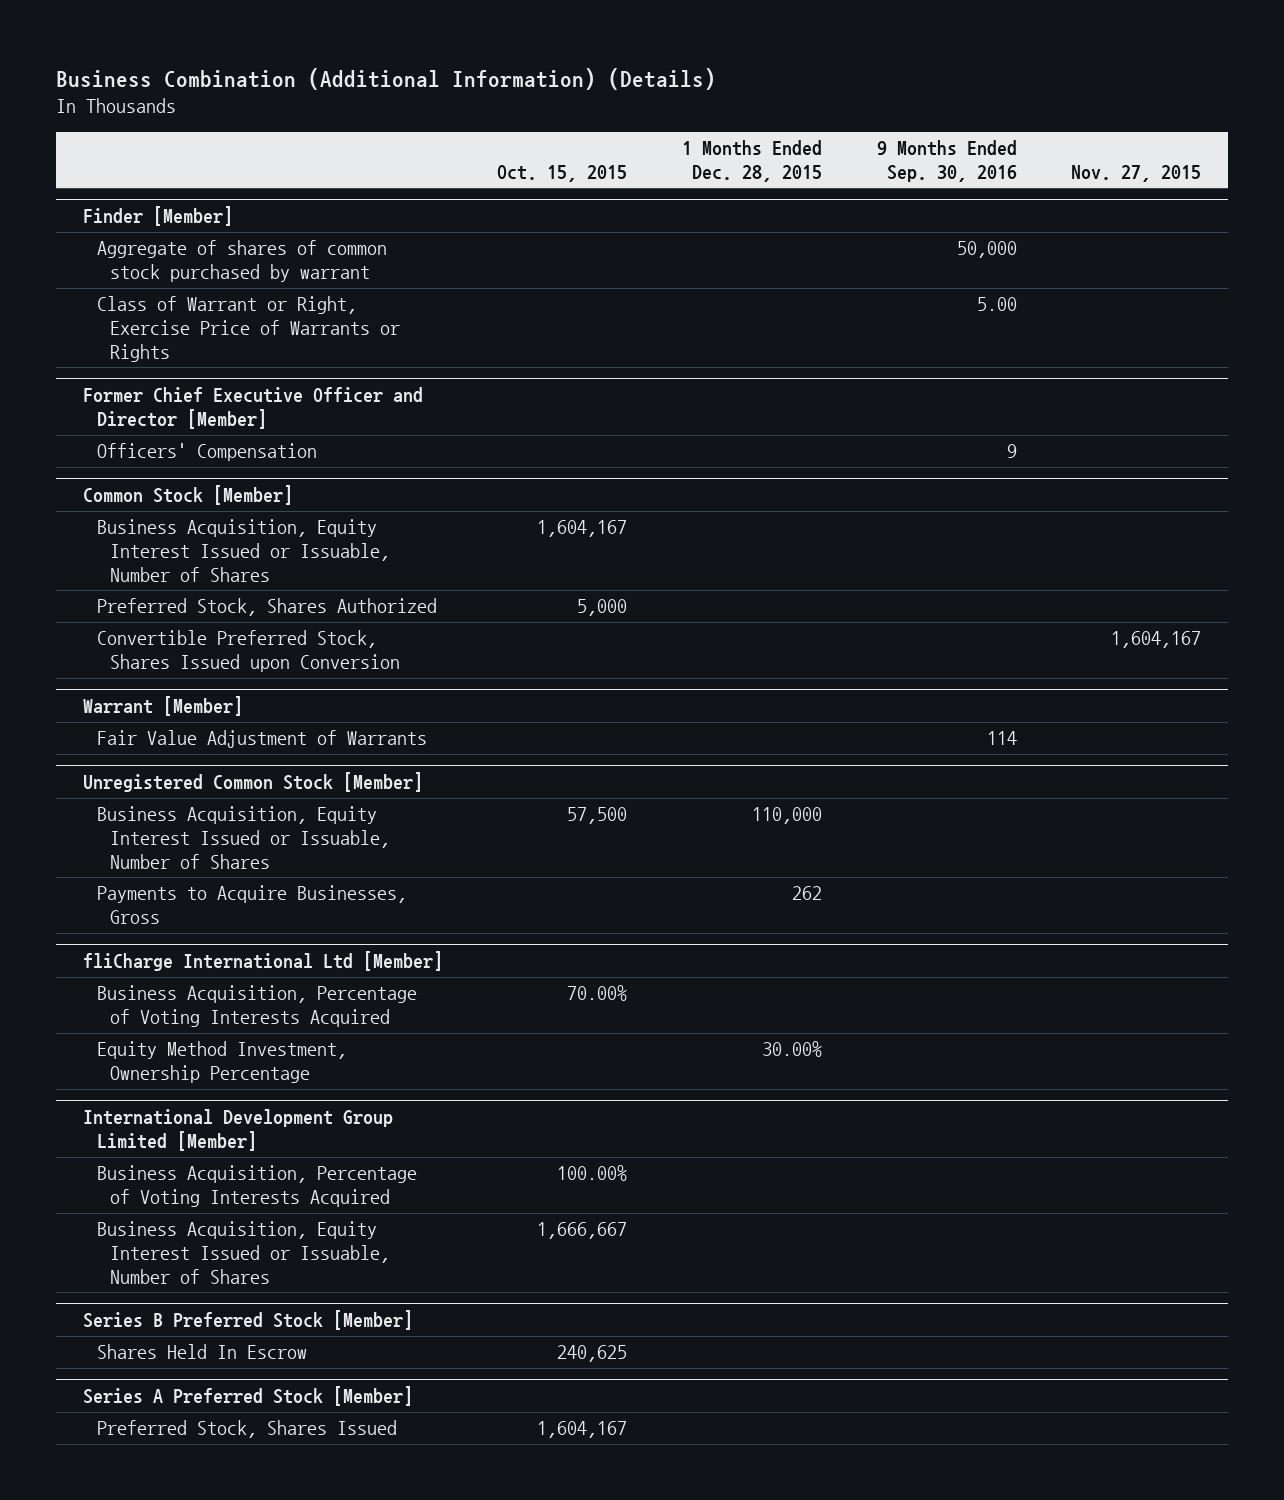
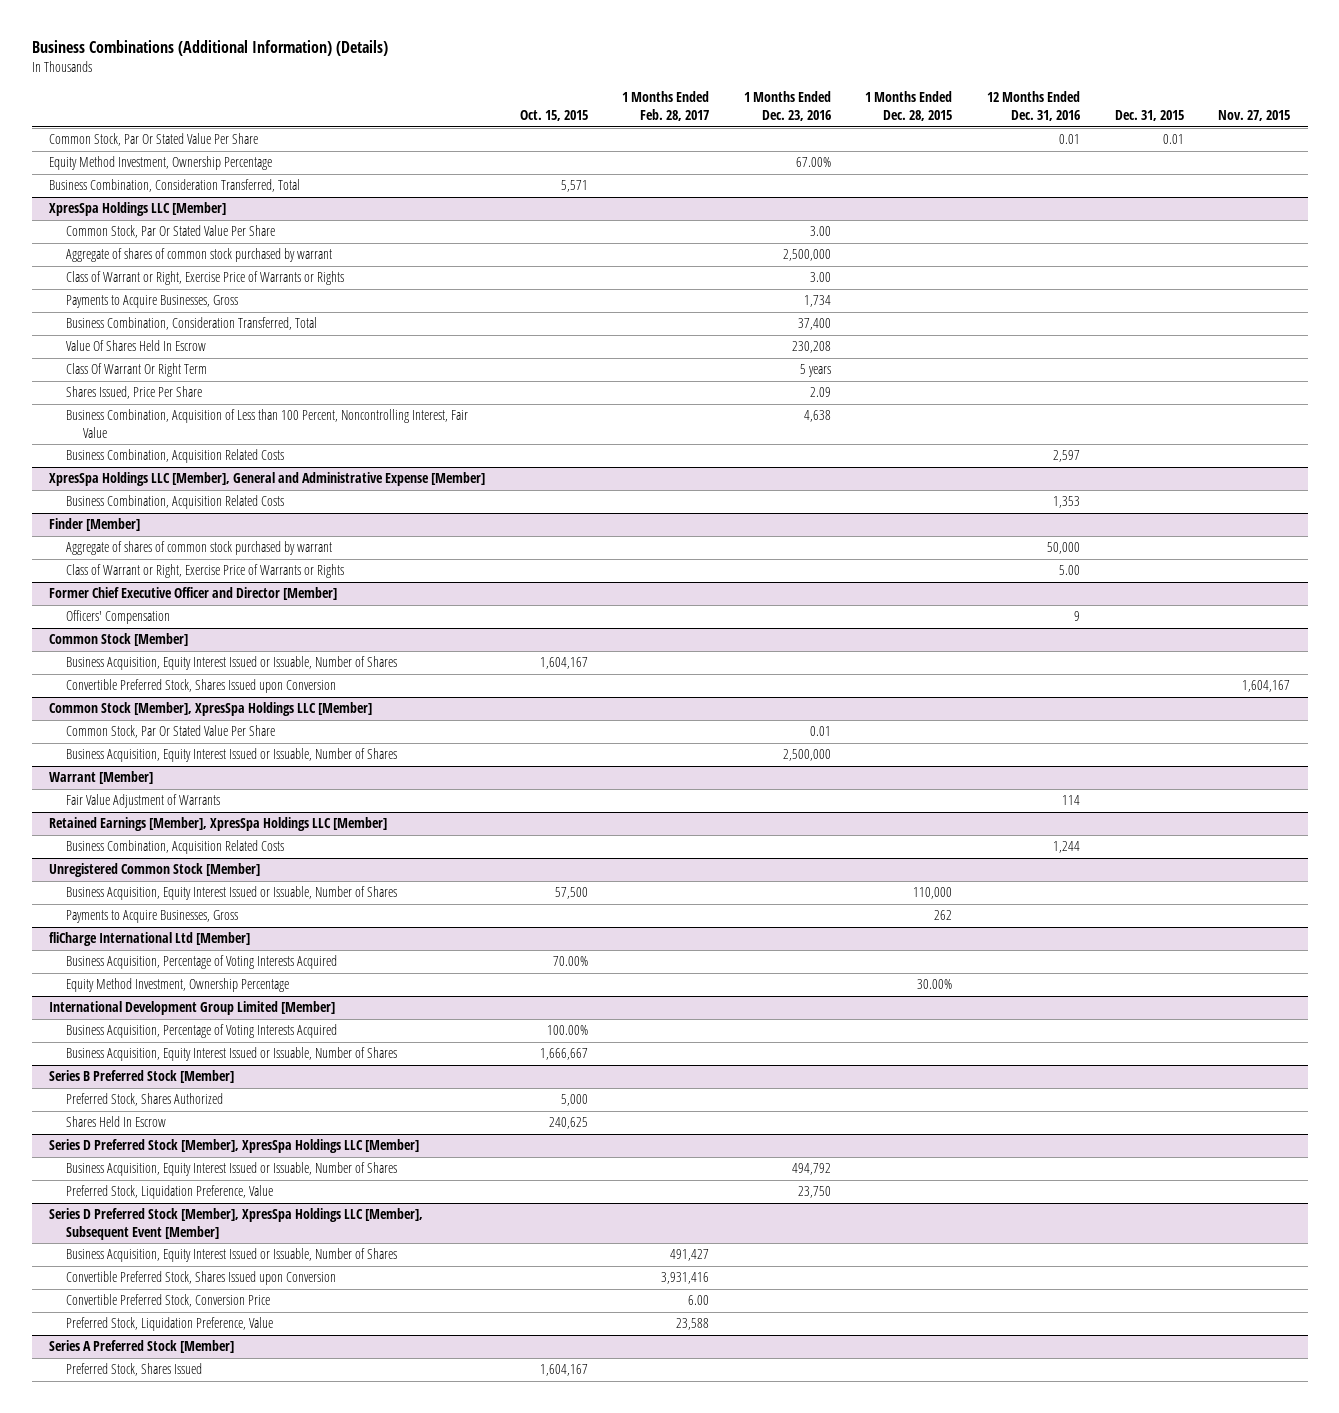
[55,67,716,90] Business Combination (Additional Information) (Details) -> [31,40,388,57] Business Combinations (Additional Information) (Details)
[876,139,1017,182] 9 Months Ended Sep. 30, 2016 -> none
none -> [622,91,710,122] 1 Months Ended Feb. 28, 2017
none -> [743,91,831,122] 1 Months Ended Dec. 23, 2016
none -> [987,91,1081,122] 12 Months Ended Dec. 31, 2016
none -> [1114,110,1184,122] Dec. 31, 2015
none -> [49,133,259,147] Common Stock, Par Or Stated Value Per Share
none -> [49,156,273,171] Equity Method Investment, Ownership Percentage
none -> [49,179,301,193] Business Combination, Consideration Transferred, Total
none -> [49,202,227,217] XpresSpa Holdings LLC [Member]
none -> [66,225,276,239] Common Stock, Par Or Stated Value Per Share
none -> [66,248,333,263] Aggregate of shares of common stock purchased by warrant
none -> [66,271,345,286] Class of Warrant or Right, Exercise Price of Warrants or Rights
none -> [66,295,239,309] Payments to Acquire Businesses, Gross
none -> [66,317,318,331] Business Combination, Consideration Transferred, Total
none -> [66,340,207,352] Value Of Shares Held In Escrow
none -> [66,363,208,378] Class Of Warrant Or Right Term
none -> [66,386,203,400] Shares Issued, Price Per Share
none -> [66,409,469,439] Business Combination, Acquisition of Less than 100 Percent, Noncontrolling Interest, Fair Value
none -> [66,449,285,464] Business Combination, Acquisition Related Costs
none -> [49,472,486,487] XpresSpa Holdings LLC [Member], General and Administrative Expense [Member]
none -> [66,495,285,510] Business Combination, Acquisition Related Costs
[96,598,437,617] Preferred Stock, Shares Authorized -> none
none -> [49,702,373,717] Common Stock [Member], XpresSpa Holdings LLC [Member]
none -> [66,725,276,739] Common Stock, Par Or Stated Value Per Share
none -> [66,748,398,763] Business Acquisition, Equity Interest Issued or Issuable, Number of Shares
none -> [49,817,388,832] Retained Earnings [Member], XpresSpa Holdings LLC [Member]
none -> [66,840,285,855] Business Combination, Acquisition Related Costs
none -> [66,1093,224,1107] Preferred Stock, Shares Authorized
none -> [49,1139,420,1154] Series D Preferred Stock [Member], XpresSpa Holdings LLC [Member]
none -> [66,1162,398,1177] Business Acquisition, Equity Interest Issued or Issuable, Number of Shares
none -> [66,1185,274,1200] Preferred Stock, Liquidation Preference, Value
none -> [49,1208,424,1241] Series D Preferred Stock [Member], XpresSpa Holdings LLC [Member], Subsequent Event [Member]
none -> [66,1248,398,1263] Business Acquisition, Equity Interest Issued or Issuable, Number of Shares
none -> [66,1271,337,1286] Convertible Preferred Stock, Shares Issued upon Conversion
none -> [66,1294,271,1308] Convertible Preferred Stock, Conversion Price
none -> [66,1317,274,1332] Preferred Stock, Liquidation Preference, Value

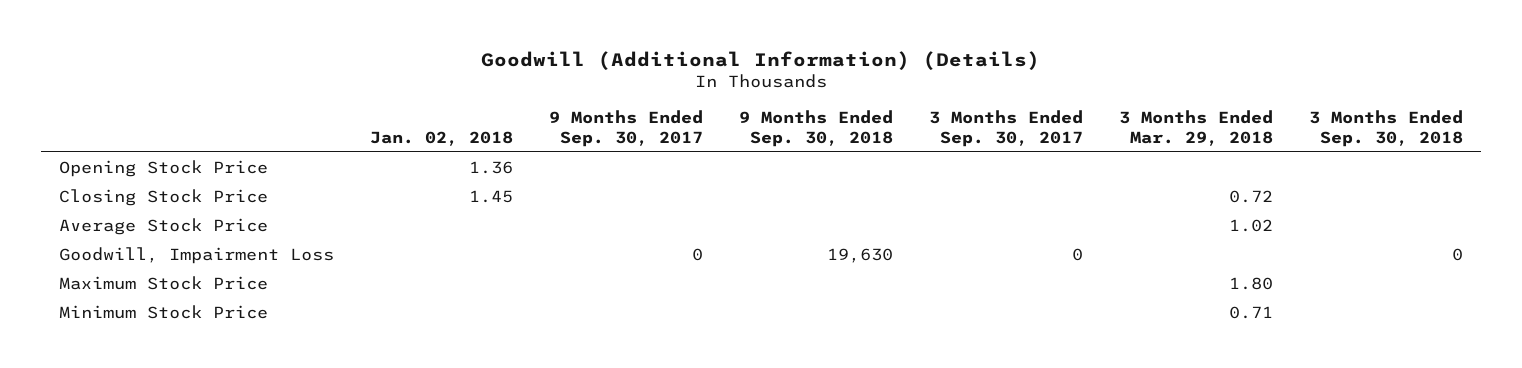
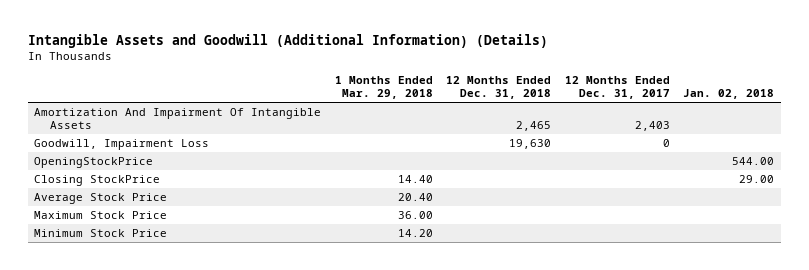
[481,51,1041,71] Goodwill (Additional Information) (Details) -> [27,33,548,48] Intangible Assets and Goodwill (Additional Information) (Details)
[549,110,704,147] 9 Months Ended Sep. 30, 2017 -> none
[739,110,894,147] 9 Months Ended Sep. 30, 2018 -> none
[929,110,1084,147] 3 Months Ended Sep. 30, 2017 -> none
[1119,110,1274,146] 3 Months Ended Mar. 29, 2018 -> none
[1309,110,1464,147] 3 Months Ended Sep. 30, 2018 -> none
none -> [334,76,433,100] 1 Months Ended Mar. 29, 2018
none -> [446,76,552,100] 12 Months Ended Dec. 31, 2018
none -> [564,76,670,100] 12 Months Ended Dec. 31, 2017
[59,160,269,178] Opening Stock Price -> none
[59,189,269,207] Closing Stock Price -> none
none -> [34,108,322,130] Amortization And Impairment Of Intangible Assets
none -> [34,157,154,169] OpeningStockPrice
none -> [34,175,161,187] Closing StockPrice
[59,218,269,236] Average Stock Price -> [34,193,168,205] Average Stock Price

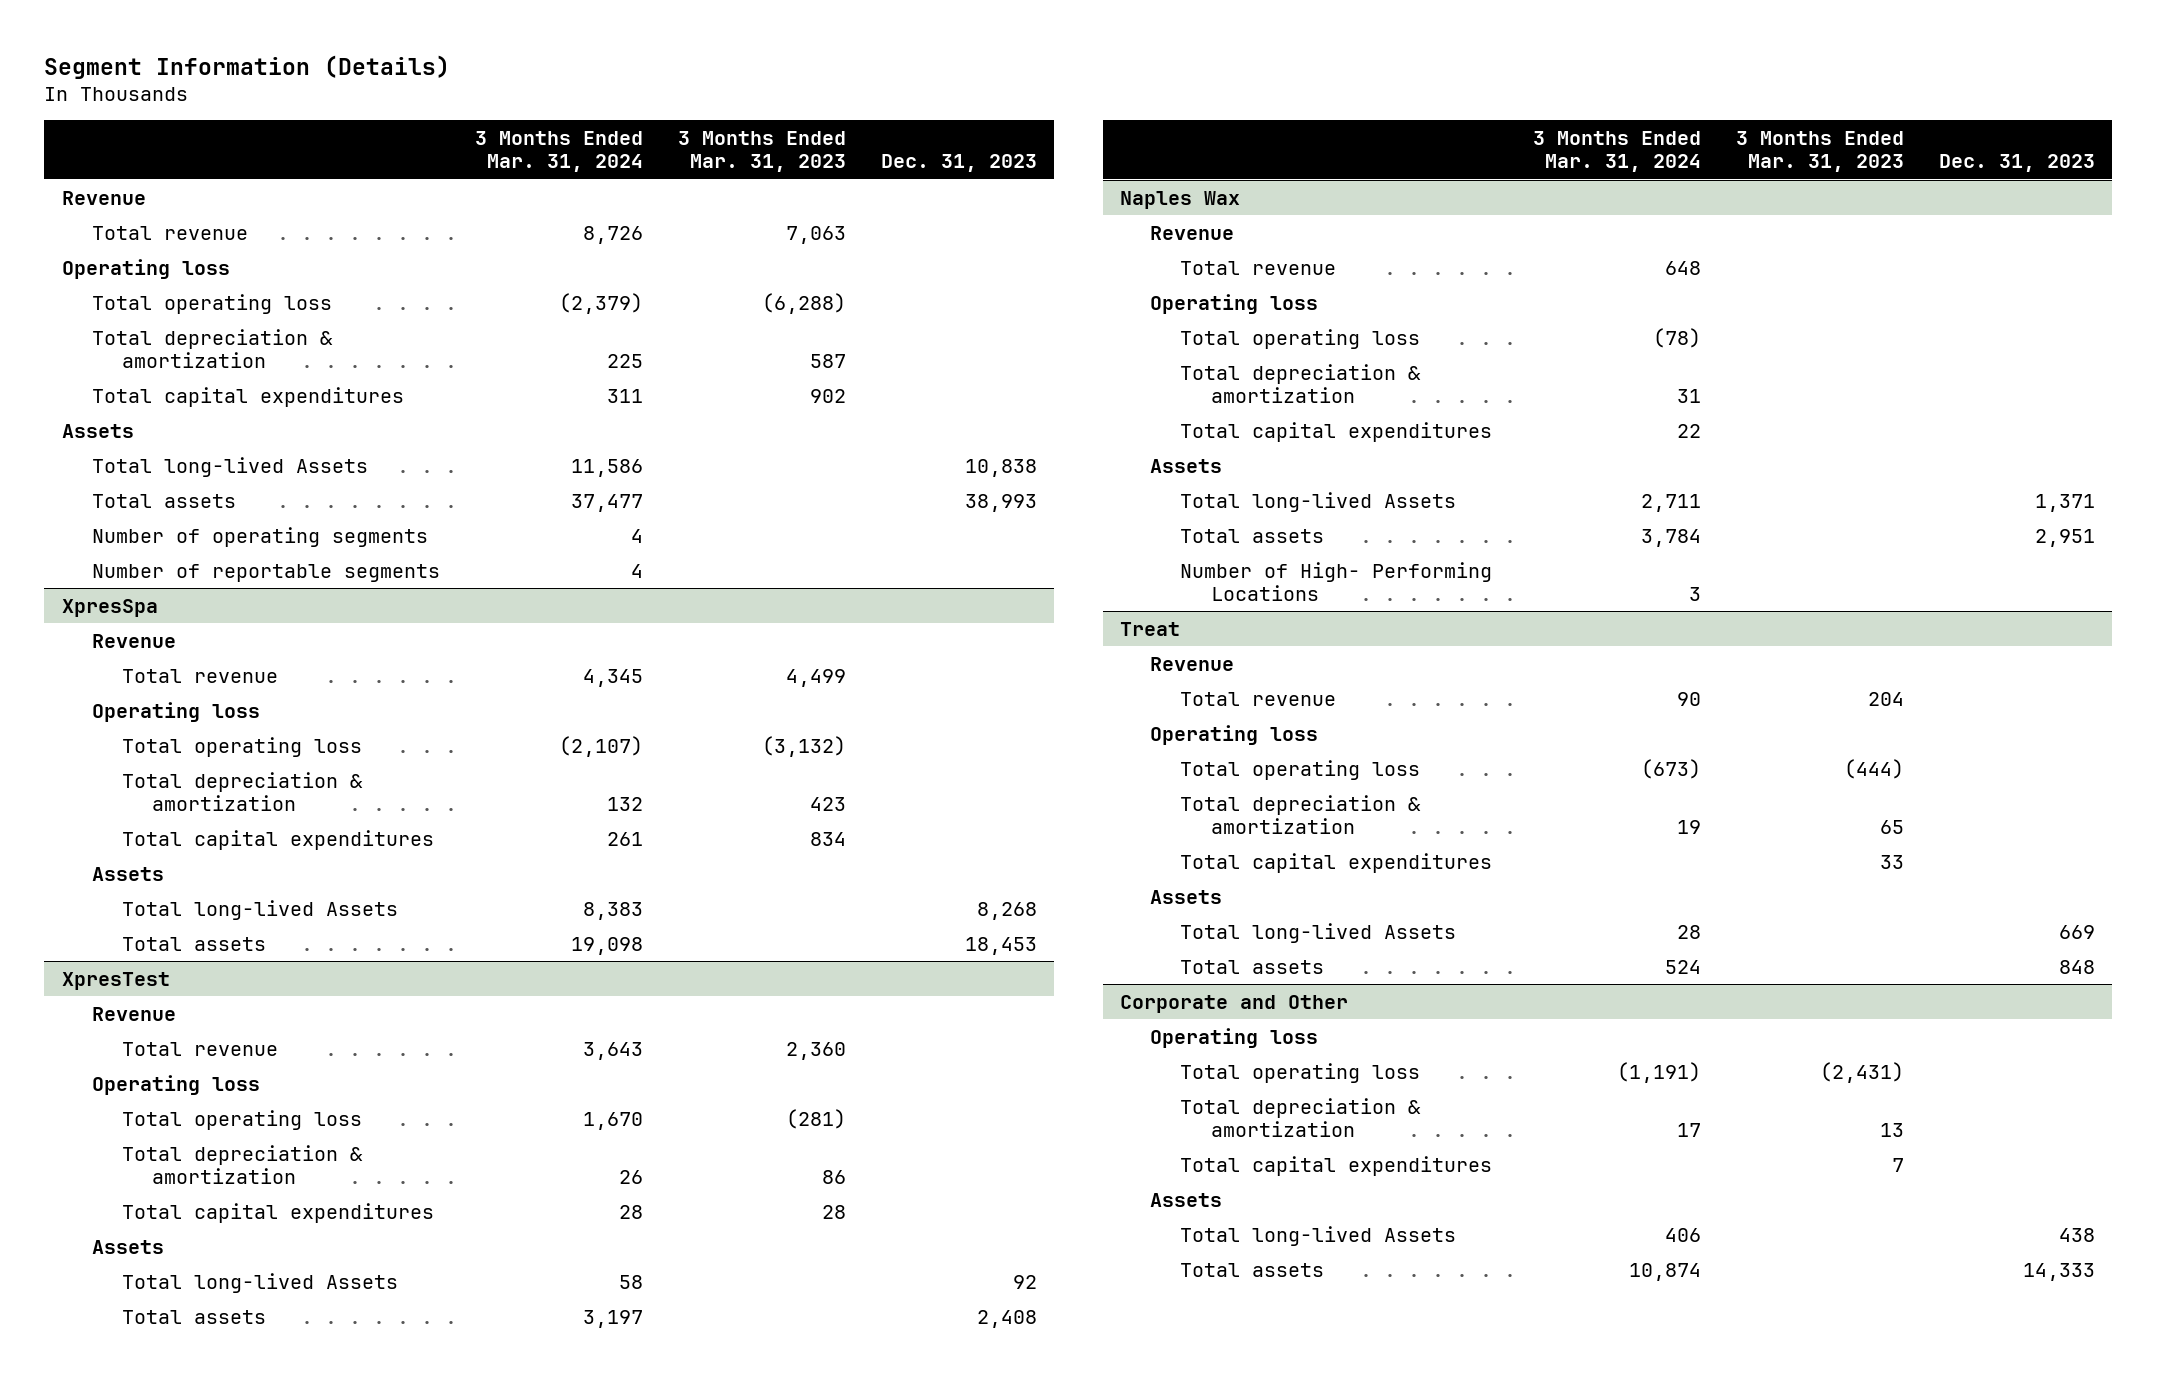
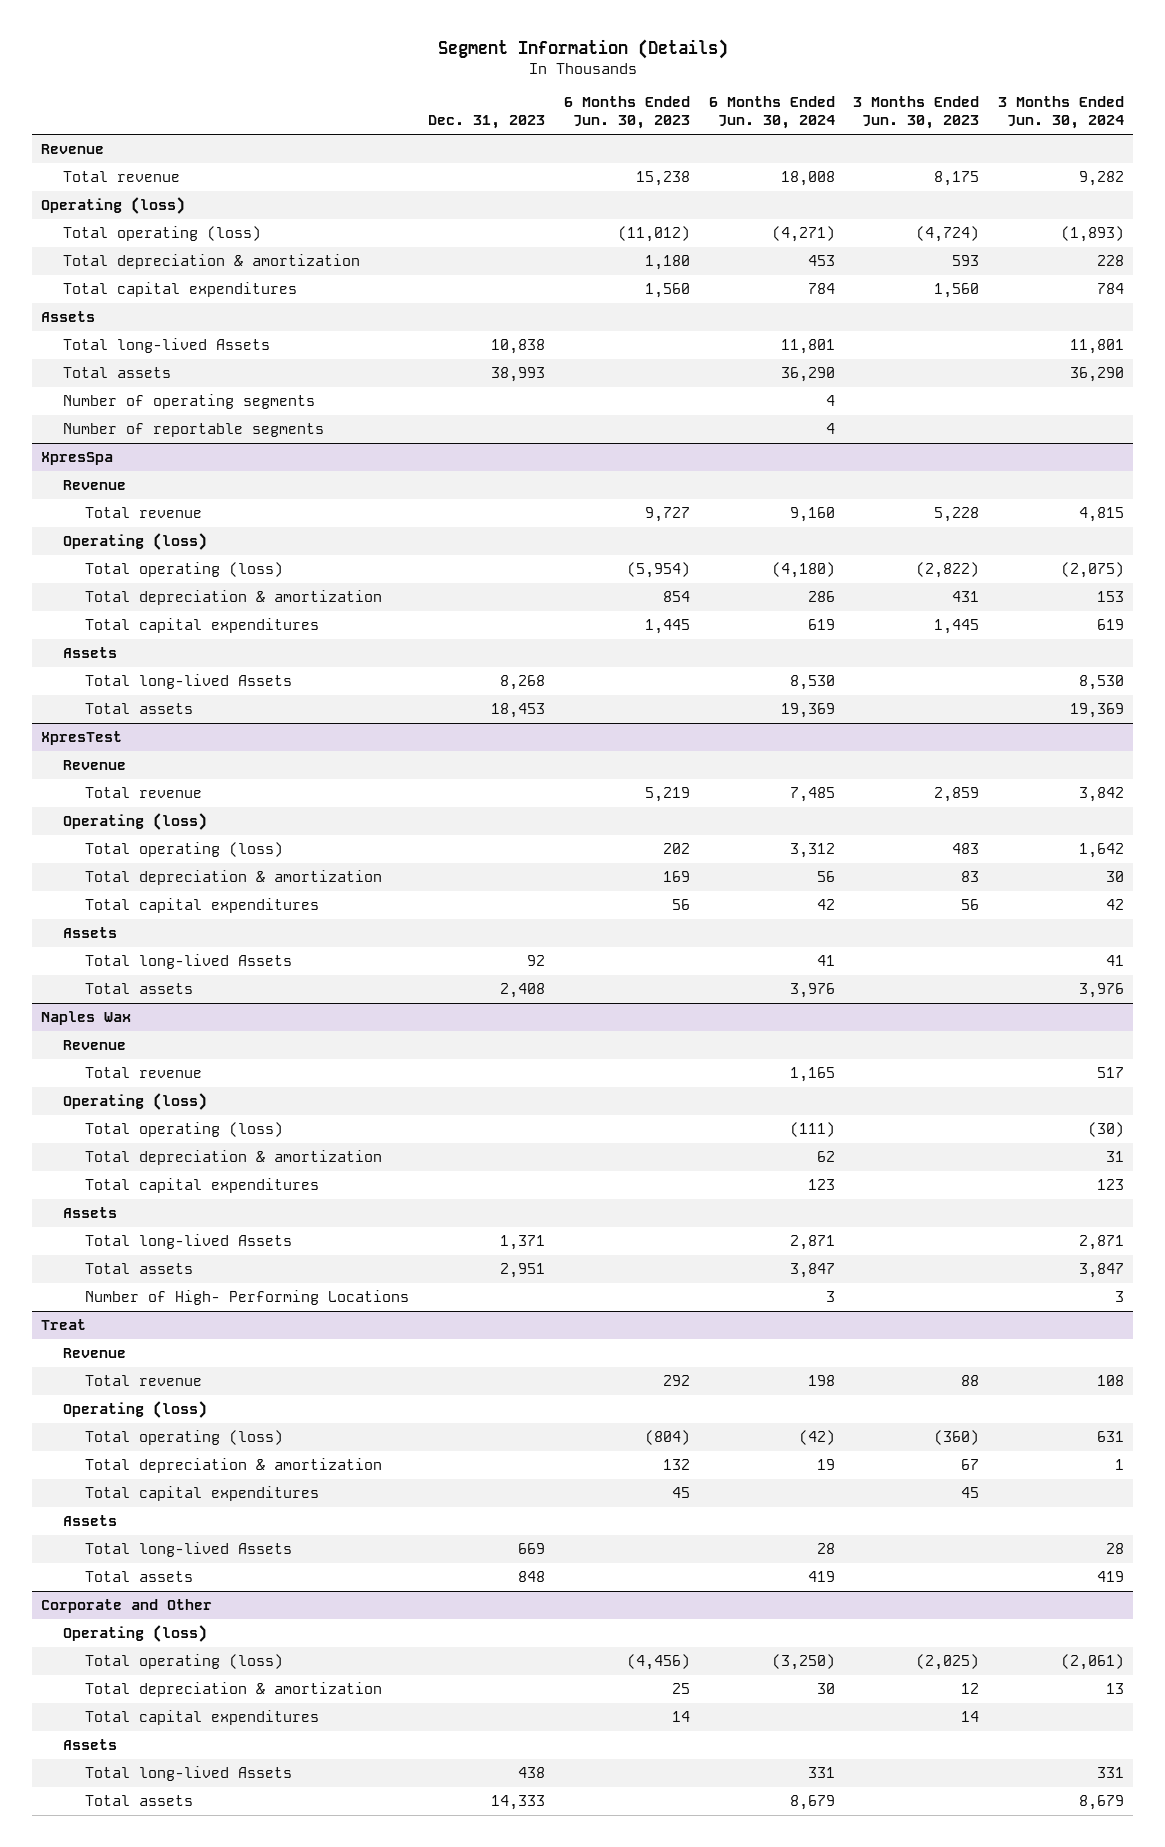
[474,131,643,173] 3 Months Ended Mar. 31, 2024 -> none
[677,131,846,173] 3 Months Ended Mar. 31, 2023 -> none
none -> [563,96,690,130] 6 Months Ended Jun. 30, 2023
none -> [708,96,835,130] 6 Months Ended Jun. 30, 2024
none -> [853,96,980,130] 3 Months Ended Jun. 30, 2023
none -> [998,96,1125,130] 3 Months Ended Jun. 30, 2024
[61,258,230,279] Operating loss -> [41,196,186,214] Operating (loss)
[92,293,333,314] Total operating loss -> [63,225,262,241] Total operating (loss)
[92,701,261,722] Operating loss -> [63,532,208,550] Operating (loss)
[122,736,363,757] Total operating loss -> [85,561,284,577] Total operating (loss)
[92,1074,261,1095] Operating loss -> [63,812,208,830] Operating (loss)
[122,1109,363,1130] Total operating loss -> [85,841,284,857] Total operating (loss)
[1150,293,1319,314] Operating loss -> [63,1092,208,1110] Operating (loss)
[1180,328,1421,349] Total operating loss -> [85,1121,284,1137] Total operating (loss)
[1150,724,1319,745] Operating loss -> [63,1400,208,1418] Operating (loss)
[1180,759,1421,780] Total operating loss -> [85,1429,284,1445] Total operating (loss)
[1150,1027,1319,1048] Operating loss -> [63,1624,208,1642] Operating (loss)
[1180,1062,1421,1083] Total operating loss -> [85,1653,284,1669] Total operating (loss)

